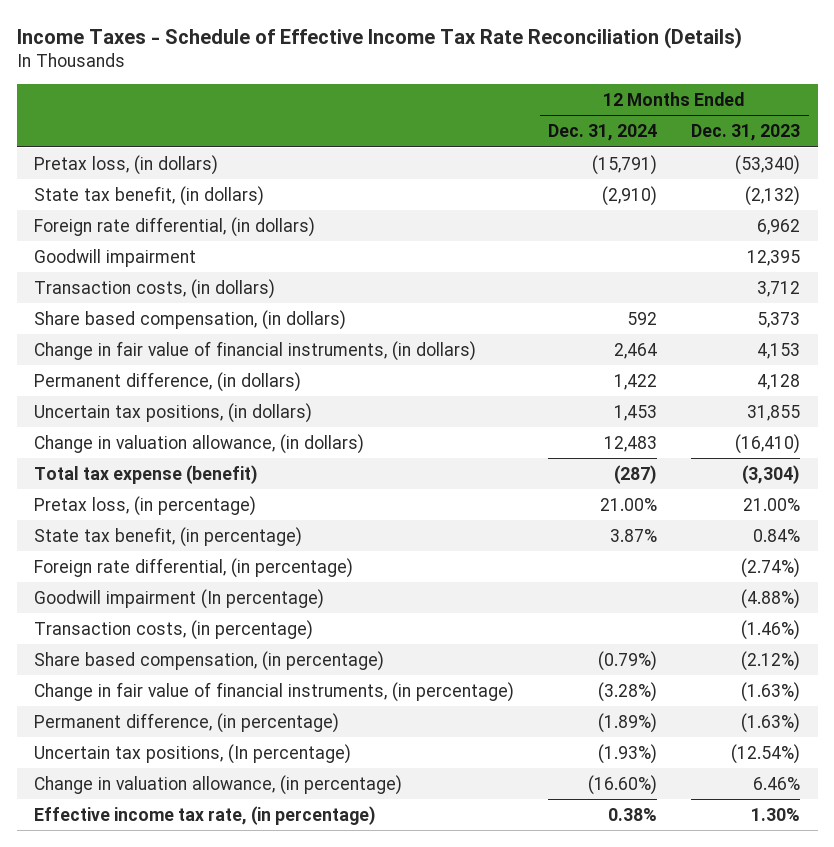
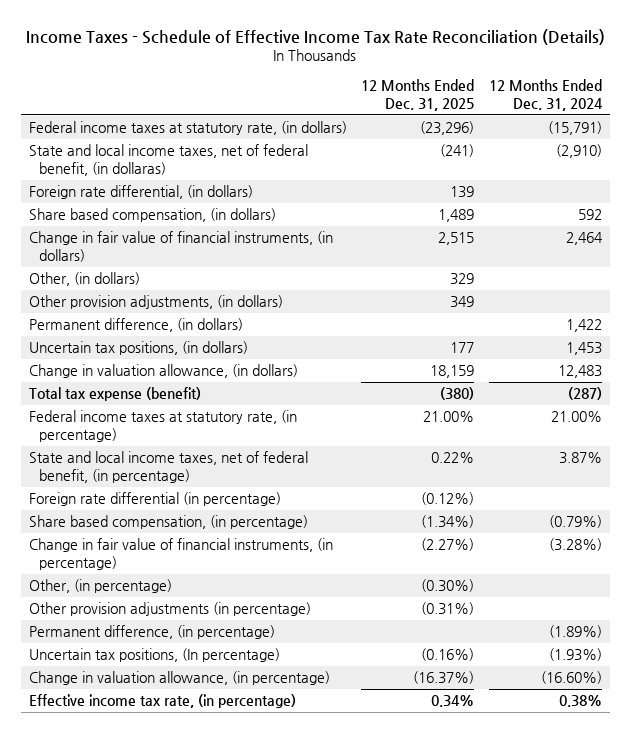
[691,124,801,142] Dec. 31, 2023 -> none
none -> [361,79,475,111] 12 Months Ended Dec. 31, 2025
[33,154,218,175] Pretax loss, (in dollars) -> [28,121,347,136] Federal income taxes at statutory rate, (in dollars)
[33,185,264,206] State tax benefit, (in dollars) -> [28,144,308,176] State and local income taxes, net of federal benefit, (in dollaras)
[33,248,196,267] Goodwill impairment -> none
[33,278,275,299] Transaction costs, (in dollars) -> none
none -> [28,272,140,287] Other, (in dollars)
none -> [28,295,283,310] Other provision adjustments, (in dollars)
[33,495,256,516] Pretax loss, (in percentage) -> none
[33,588,324,609] Goodwill impairment (In percentage) -> none
[33,619,313,640] Transaction costs, (in percentage) -> none
none -> [28,410,297,442] Federal income taxes at statutory rate, (in percentage)
[33,526,302,547] State tax benefit, (in percentage) -> [28,451,308,483] State and local income taxes, net of federal benefit, (in percentage)
[33,557,353,578] Foreign rate differential, (in percentage) -> [28,492,281,507] Foreign rate differential (in percentage)
none -> [28,579,172,594] Other, (in percentage)
none -> [28,602,311,617] Other provision adjustments (in percentage)

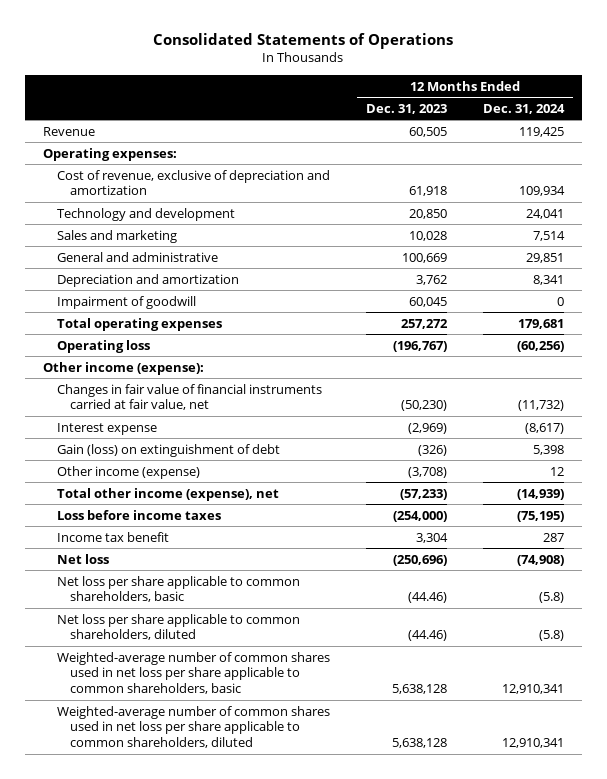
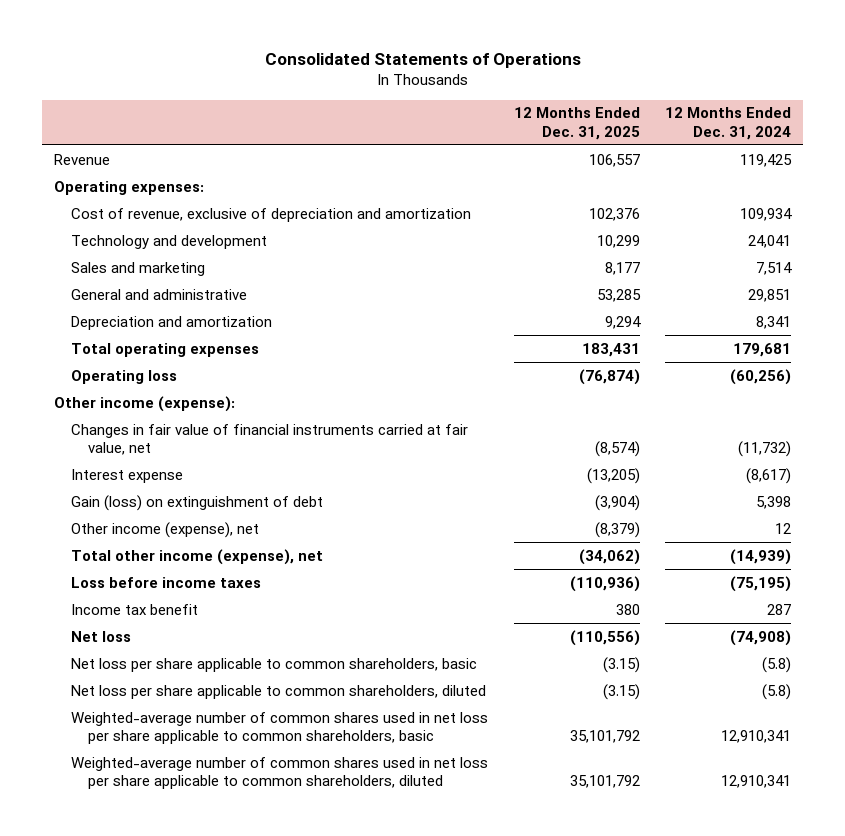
[365,103,447,114] Dec. 31, 2023 -> none
none -> [513,107,640,140] 12 Months Ended Dec. 31, 2025
[56,295,196,309] Impairment of goodwill -> none
[56,465,200,479] Other income (expense) -> [71,521,260,538] Other income (expense), net

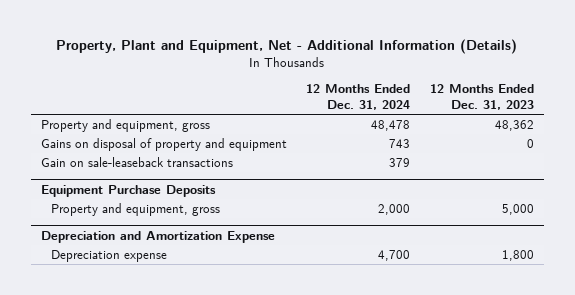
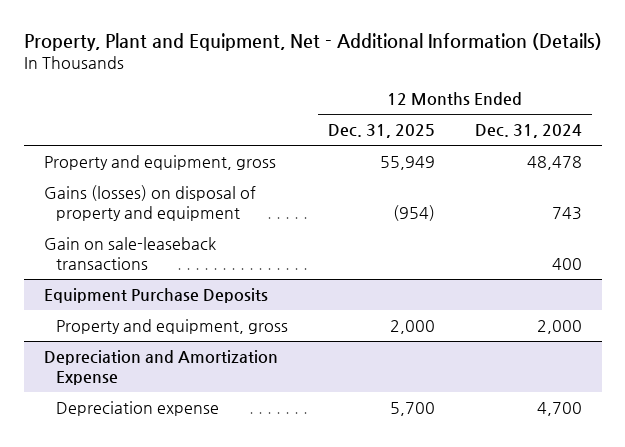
[429,84,534,110] 12 Months Ended Dec. 31, 2023 -> none
none -> [327,124,435,139] Dec. 31, 2025
[40,138,287,152] Gains on disposal of property and equipment -> [43,184,256,221] Gains (losses) on disposal of property and equipment
[389,158,411,168] 379 -> [551,257,582,270] 400

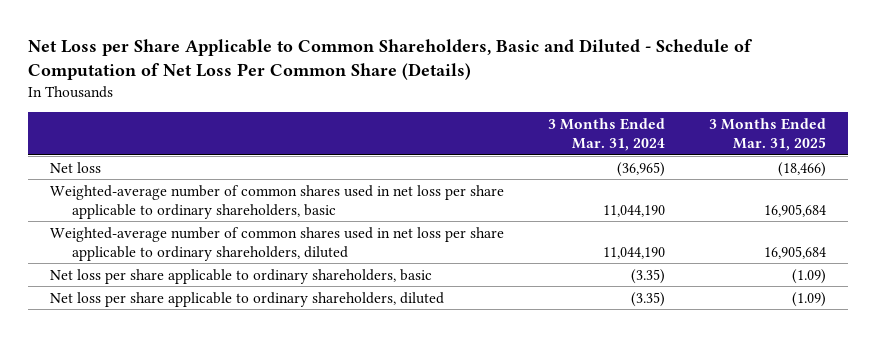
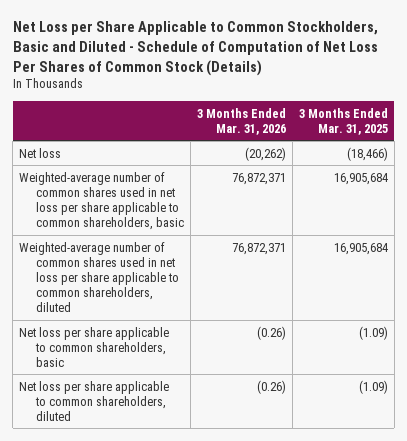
[28,39,754,81] Net Loss per Share Applicable to Common Shareholders, Basic and Diluted - Schedule of Computation of Net Loss Per Common Share (Details) -> [12,21,378,76] Net Loss per Share Applicable to Common Stockholders, Basic and Diluted - Schedule of Computation of Net Loss Per Shares of Common Stock (Details)
[548,117,666,152] 3 Months Ended Mar. 31, 2024 -> none
none -> [197,107,287,135] 3 Months Ended Mar. 31, 2026
[50,184,505,219] Weighted-average number of common shares used in net loss per share applicable to ordinary shareholders, basic -> [19,171,185,230] Weighted-average number of common shares used in net loss per share applicable to common shareholders, basic
[50,226,505,261] Weighted-average number of common shares used in net loss per share applicable to ordinary shareholders, diluted -> [19,241,180,313] Weighted-average number of common shares used in net loss per share applicable to common shareholders, diluted
[50,268,433,284] Net loss per share applicable to ordinary shareholders, basic -> [19,326,170,367] Net loss per share applicable to common shareholders, basic
[50,291,445,307] Net loss per share applicable to ordinary shareholders, diluted -> [19,380,170,421] Net loss per share applicable to common shareholders, diluted

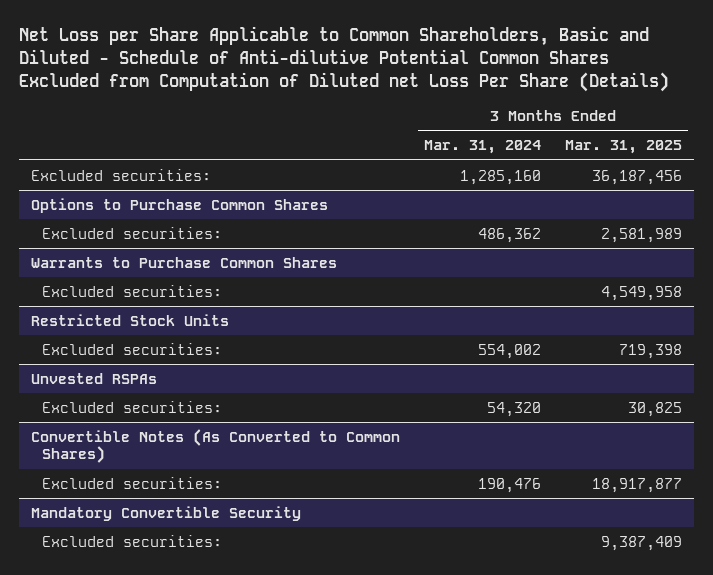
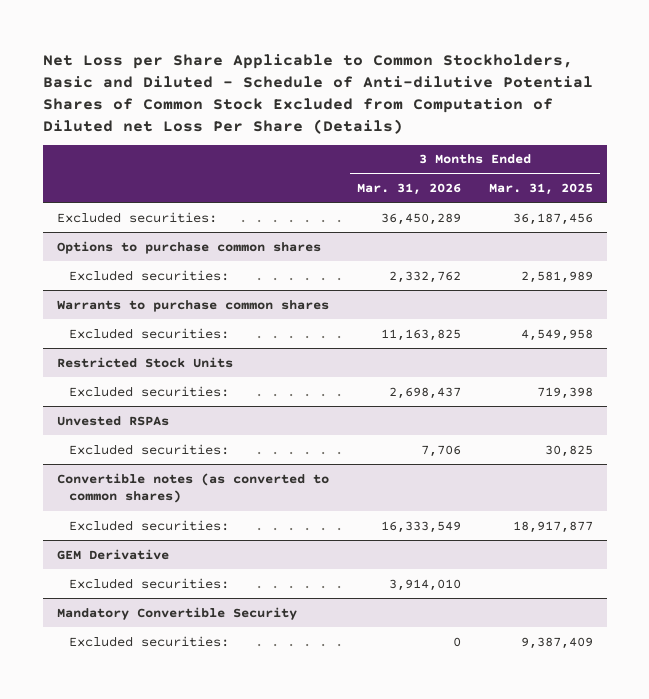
[18,26,669,92] Net Loss per Share Applicable to Common Shareholders, Basic and Diluted - Schedule of Anti-dilutive Potential Common Shares Excluded from Computation of Diluted net Loss Per Share (Details) -> [42,53,593,134] Net Loss per Share Applicable to Common Stockholders, Basic and Diluted - Schedule of Anti-dilutive Potential Shares of Common Stock Excluded from Computation of Diluted net Loss Per Share (Details)
[423,140,541,155] Mar. 31, 2024 -> none
none -> [356,183,461,196] Mar. 31, 2026
[30,197,328,213] Options to Purchase Common Shares -> [56,240,321,254] Options to purchase common shares
[30,256,337,268] Warrants to Purchase Common Shares -> [56,299,329,312] Warrants to purchase common shares
[30,428,400,464] Convertible Notes (As Converted to Common Shares) -> [56,472,329,504] Convertible notes (as converted to common shares)
none -> [56,548,169,560] GEM Derivative
none -> [69,577,230,589] Excluded securities:

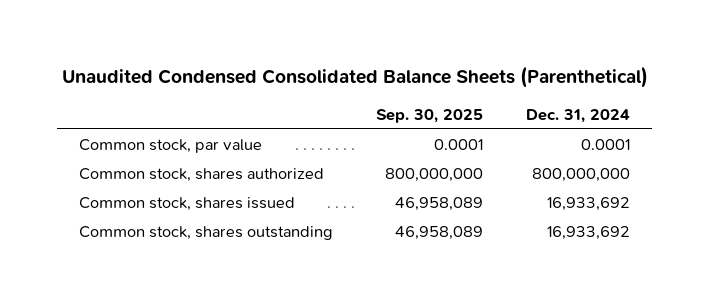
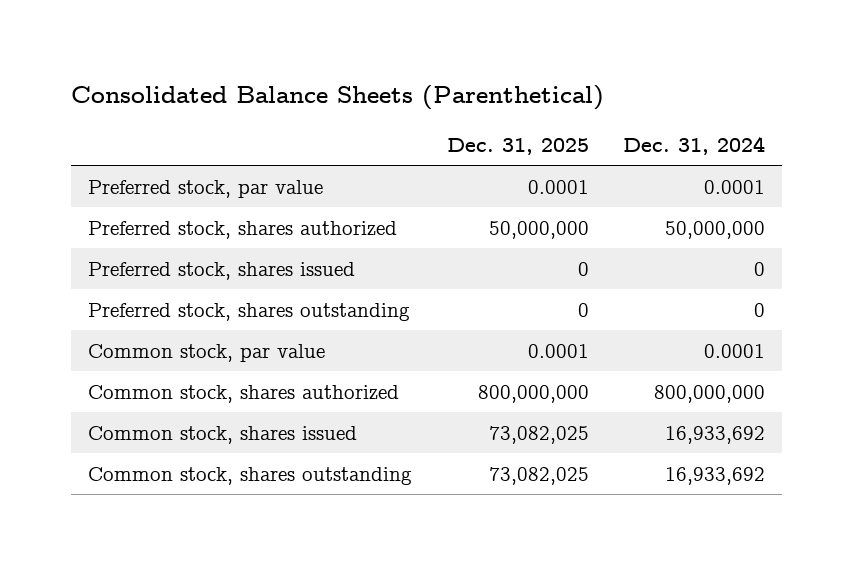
[61,66,648,89] Unaudited Condensed Consolidated Balance Sheets (Parenthetical) -> [71,85,605,111] Consolidated Balance Sheets (Parenthetical)
[376,108,484,123] Sep. 30, 2025 -> none
none -> [446,137,589,155] Dec. 31, 2025
none -> [88,179,324,198] Preferred stock, par value
none -> [88,220,398,239] Preferred stock, shares authorized
none -> [88,261,356,280] Preferred stock, shares issued
none -> [88,302,411,321] Preferred stock, shares outstanding

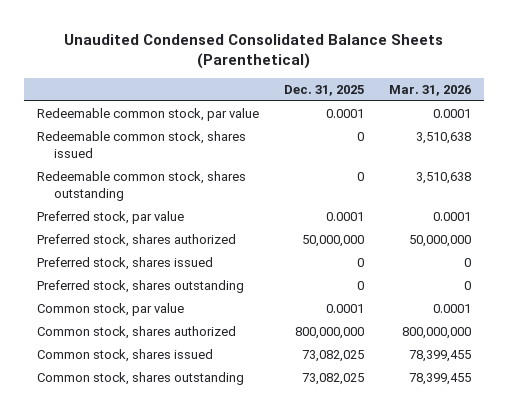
[71,85,605,111] Consolidated Balance Sheets (Parenthetical) -> [63,33,443,69] Unaudited Condensed Consolidated Balance Sheets (Parenthetical)
[622,135,765,155] Dec. 31, 2024 -> none
none -> [388,84,471,96] Mar. 31, 2026
none -> [36,108,259,122] Redeemable common stock, par value
none -> [36,131,246,158] Redeemable common stock, shares issued
none -> [36,171,246,201] Redeemable common stock, shares outstanding

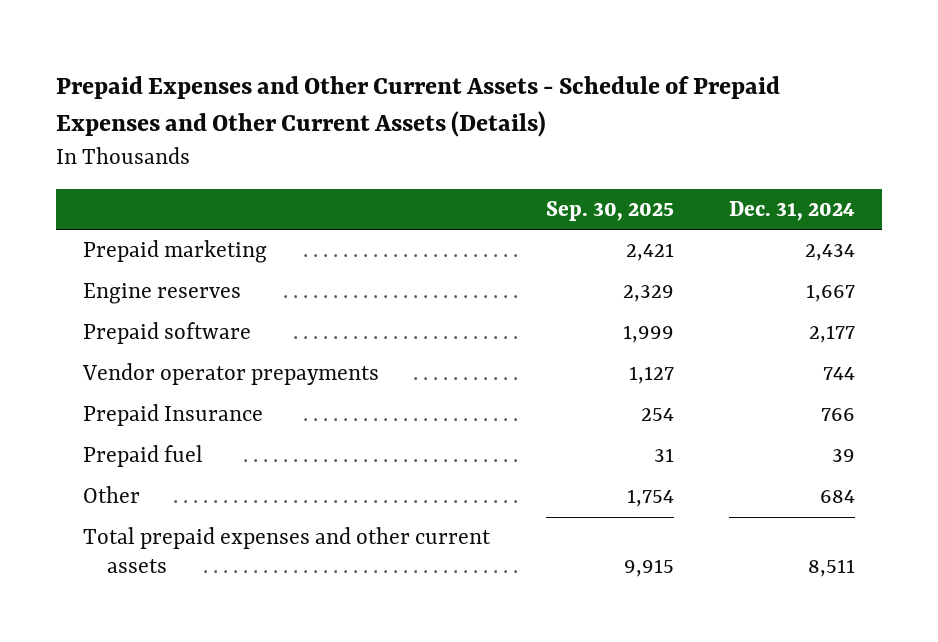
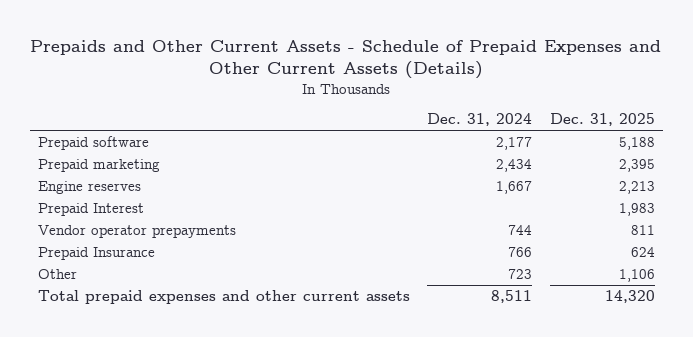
[55,75,780,138] Prepaid Expenses and Other Current Assets - Schedule of Prepaid Expenses and Other Current Assets (Details) -> [30,39,662,80] Prepaids and Other Current Assets - Schedule of Prepaid Expenses and Other Current Assets (Details)
[545,200,674,221] Sep. 30, 2025 -> none
none -> [549,113,655,127] Dec. 31, 2025
[83,322,252,345] Prepaid software -> [38,135,150,150] Prepaid software
none -> [38,202,145,216] Prepaid Interest
[83,445,204,468] Prepaid fuel -> none
[819,490,855,504] 684 -> [508,268,533,279] 723

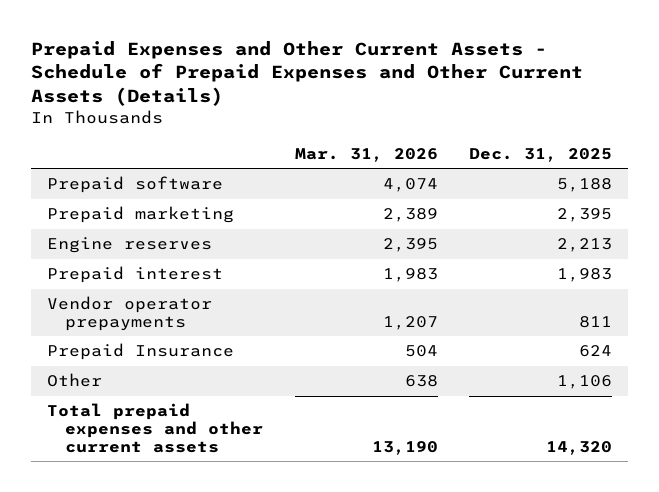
[30,39,662,80] Prepaids and Other Current Assets - Schedule of Prepaid Expenses and Other Current Assets (Details) -> [30,40,583,107] Prepaid Expenses and Other Current Assets - Schedule of Prepaid Expenses and Other Current Assets (Details)
[427,113,533,127] Dec. 31, 2024 -> none
none -> [294,147,438,162] Mar. 31, 2026
[38,202,145,216] Prepaid Interest -> [46,266,223,284] Prepaid interest

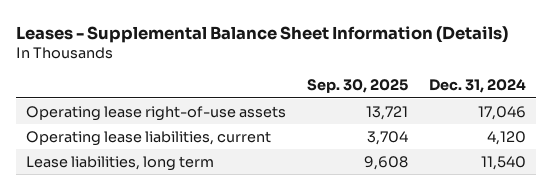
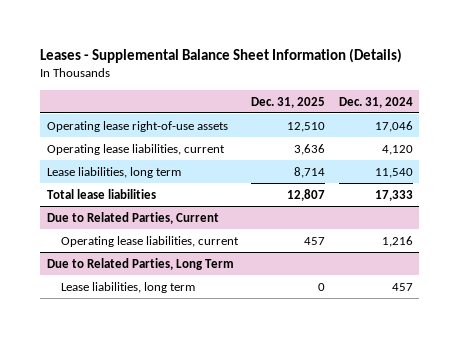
[307,79,409,94] Sep. 30, 2025 -> none
none -> [251,96,326,108] Dec. 31, 2025
none -> [46,188,156,199] Total lease liabilities
none -> [46,211,219,224] Due to Related Parties, Current
none -> [61,235,240,247] Operating lease liabilities, current
none -> [46,257,234,270] Due to Related Parties, Long Term
none -> [61,281,196,293] Lease liabilities, long term

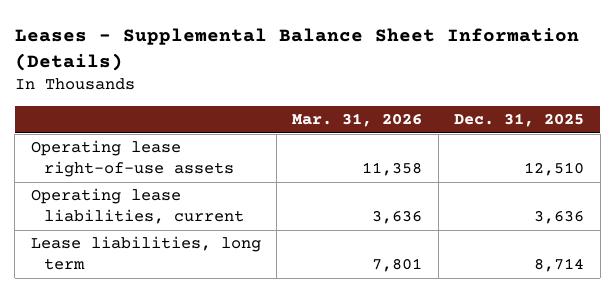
[338,96,413,108] Dec. 31, 2024 -> none
none -> [292,113,423,128] Mar. 31, 2026
[46,188,156,199] Total lease liabilities -> none
[46,211,219,224] Due to Related Parties, Current -> none
[61,235,240,247] Operating lease liabilities, current -> none
[46,257,234,270] Due to Related Parties, Long Term -> none
[61,281,196,293] Lease liabilities, long term -> none

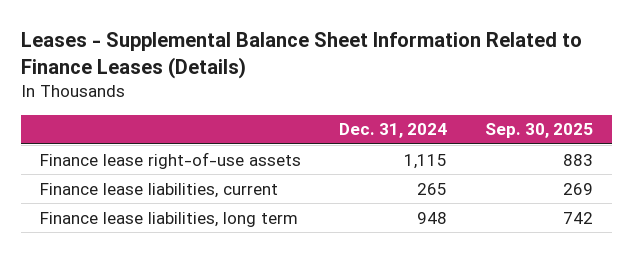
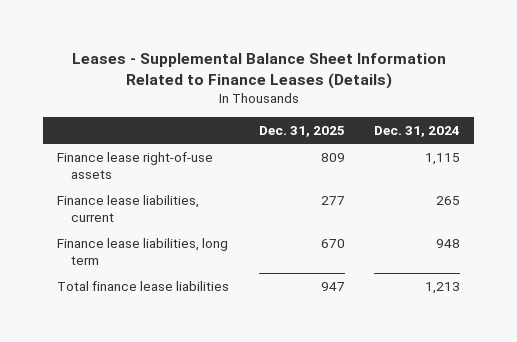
[485,123,594,139] Sep. 30, 2025 -> none
none -> [258,125,345,137] Dec. 31, 2025
none -> [57,281,230,292] Total finance lease liabilities

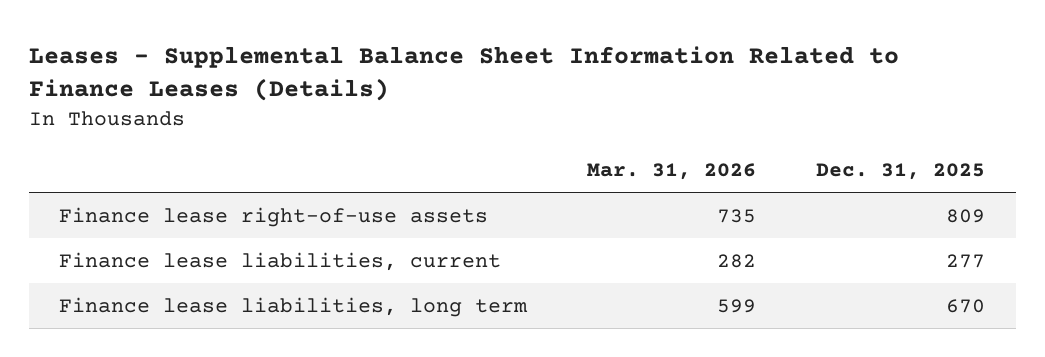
[373,125,460,137] Dec. 31, 2024 -> none
none -> [587,162,757,180] Mar. 31, 2026
[57,281,230,292] Total finance lease liabilities -> none

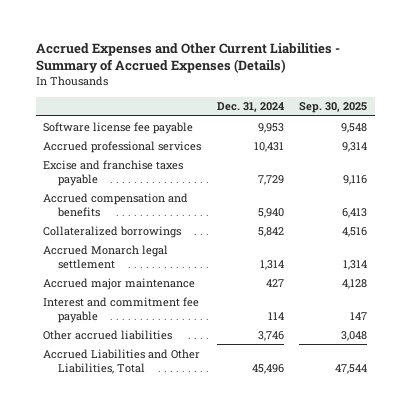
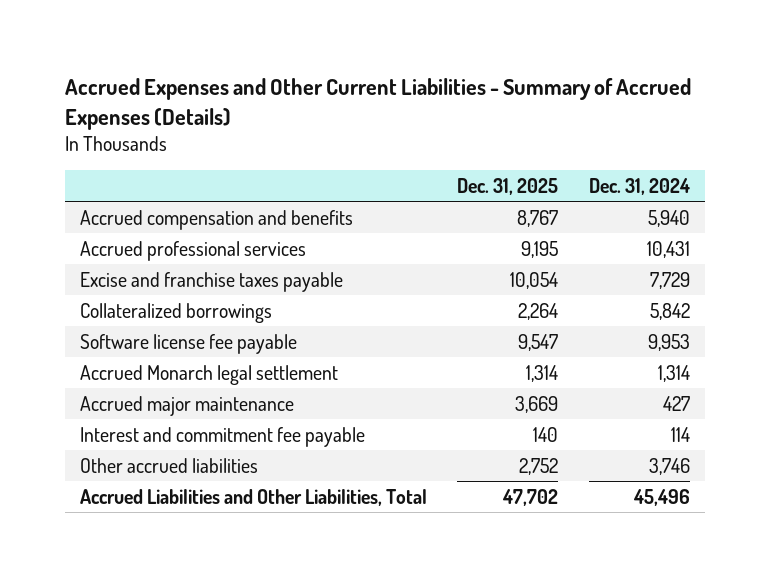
[299,102,368,114] Sep. 30, 2025 -> none
none -> [457,177,559,195] Dec. 31, 2025
[43,192,189,217] Accrued compensation and benefits -> [80,209,354,230] Accrued compensation and benefits
[43,121,194,134] Software license fee payable -> [80,333,298,354] Software license fee payable

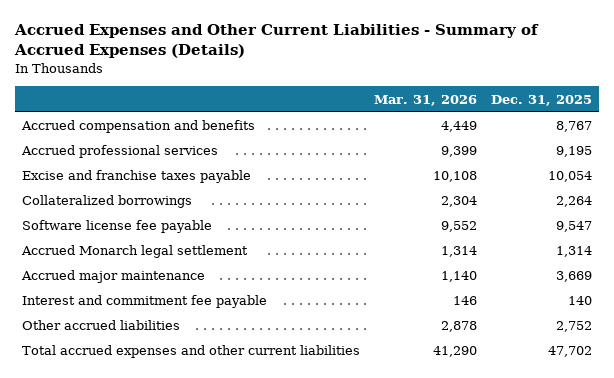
[588,177,690,195] Dec. 31, 2024 -> none
none -> [374,94,478,106] Mar. 31, 2026
[80,488,428,506] Accrued Liabilities and Other Liabilities, Total -> [21,345,360,359] Total accrued expenses and other current liabilities

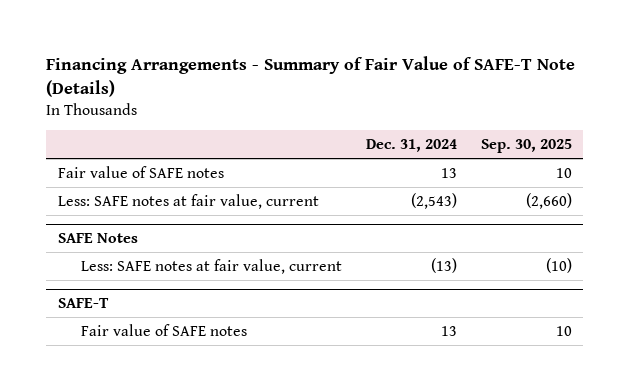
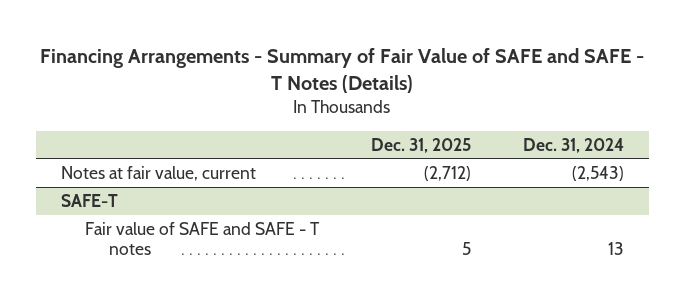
[45,55,575,97] Financing Arrangements - Summary of Fair Value of SAFE-T Note (Details) -> [40,47,645,93] Financing Arrangements - Summary of Fair Value of SAFE and SAFE - T Notes (Details)
[480,138,572,153] Sep. 30, 2025 -> none
none -> [370,137,471,153] Dec. 31, 2025
[57,165,224,178] Fair value of SAFE notes -> none
[57,233,138,244] SAFE Notes -> none
[81,258,343,274] Less: SAFE notes at fair value, current -> none
[57,193,319,209] Less: SAFE notes at fair value, current -> [61,166,257,182] Notes at fair value, current
[81,323,248,336] Fair value of SAFE notes -> [85,222,321,256] Fair value of SAFE and SAFE - T notes

